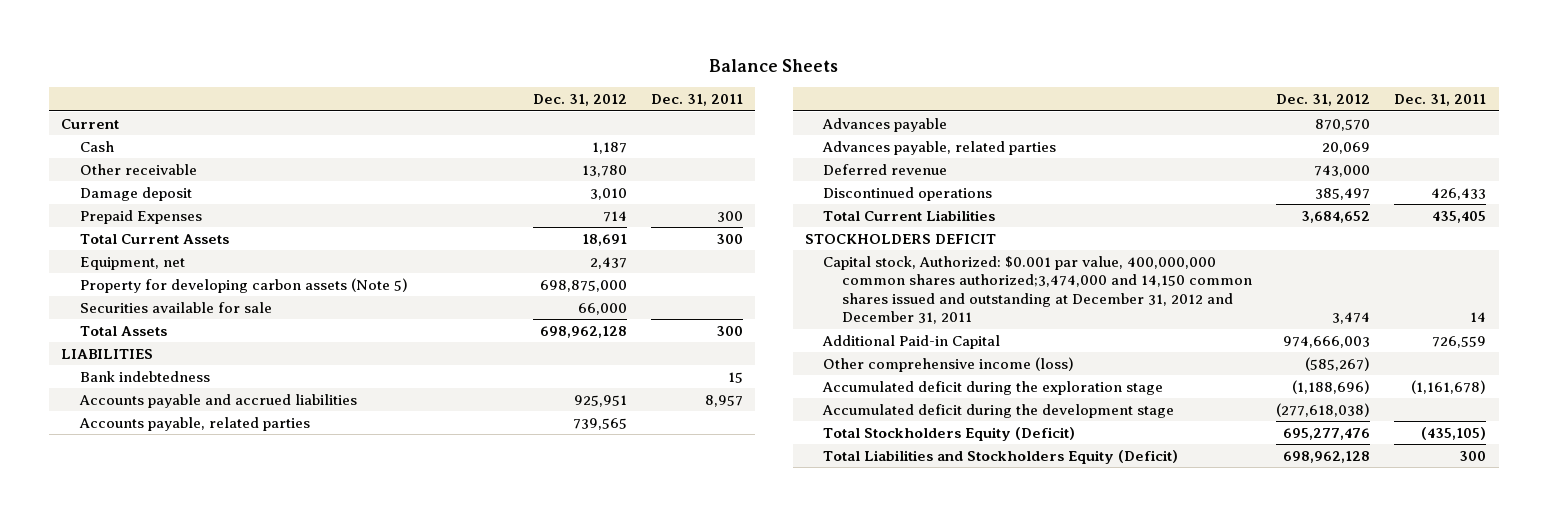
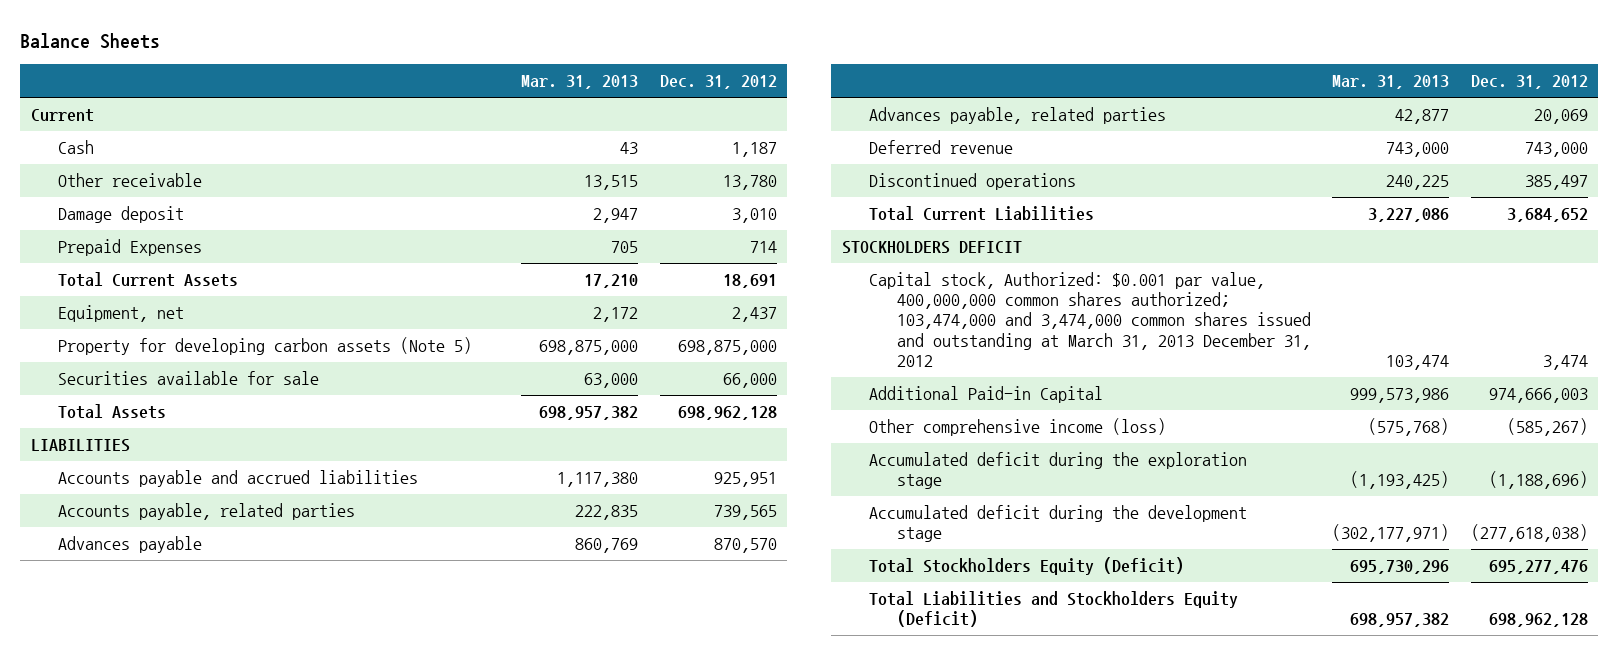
[650,94,743,107] Dec. 31, 2011 -> none
none -> [521,75,639,90] Mar. 31, 2013
[79,370,210,382] Bank indebtedness -> none
[823,255,1253,325] Capital stock, Authorized: $0.001 par value, 400,000,000 common shares authorized;3,474,000 and 14,150 common shares issued and outstanding at December 31, 2012 and December 31, 2011 -> [869,272,1312,367] Capital stock, Authorized: $0.001 par value, 400,000,000 common shares authorized; 103,474,000 and 3,474,000 common shares issued and outstanding at March 31, 2013 December 31, 2012

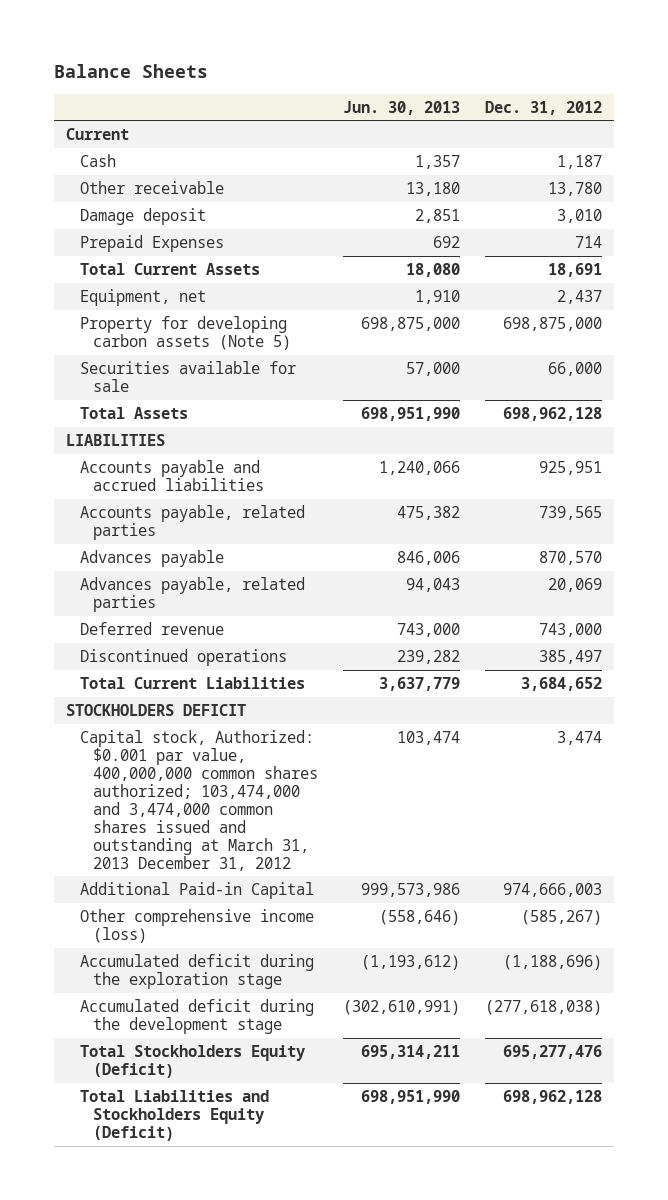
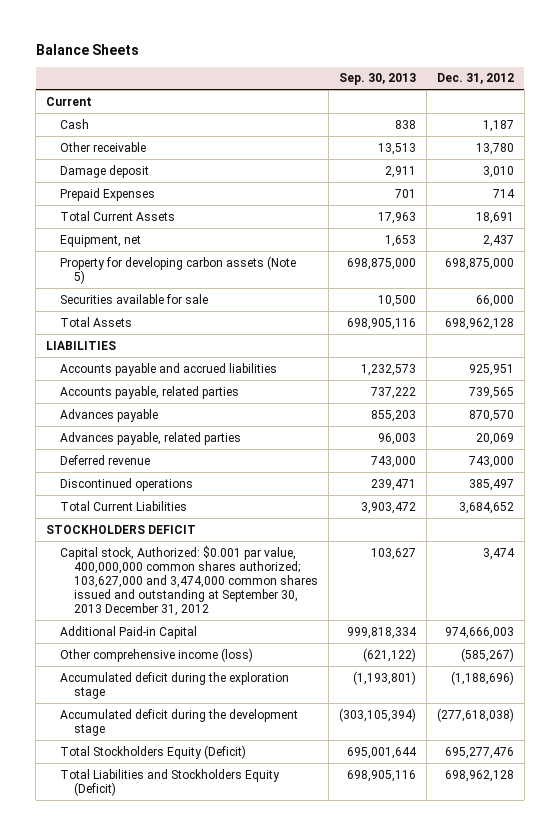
[342,100,460,115] Jun. 30, 2013 -> none
none -> [338,73,416,86] Sep. 30, 2013
[79,729,318,871] Capital stock, Authorized: $0.001 par value, 400,000,000 common shares authorized; 103,474,000 and 3,474,000 common shares issued and outstanding at March 31, 2013 December 31, 2012 -> [60,545,318,617] Capital stock, Authorized: $0.001 par value, 400,000,000 common shares authorized; 103,627,000 and 3,474,000 common shares issued and outstanding at September 30, 2013 December 31, 2012

